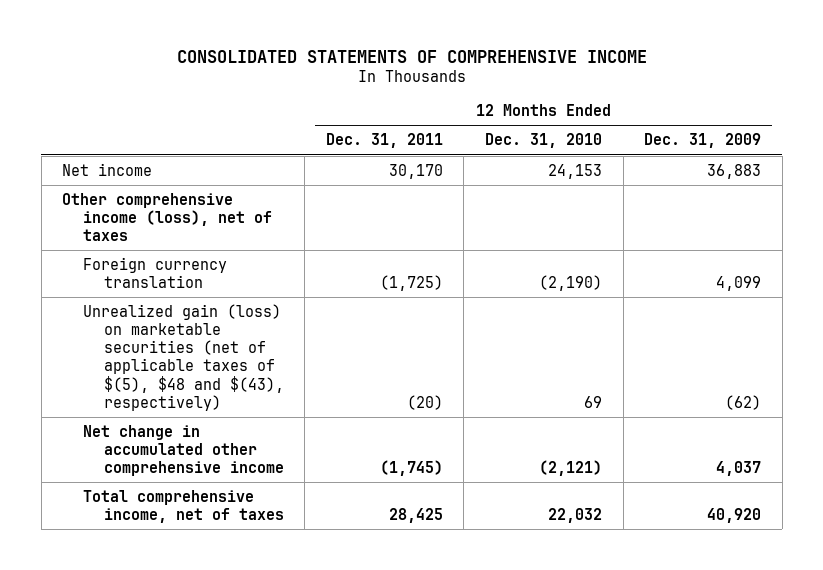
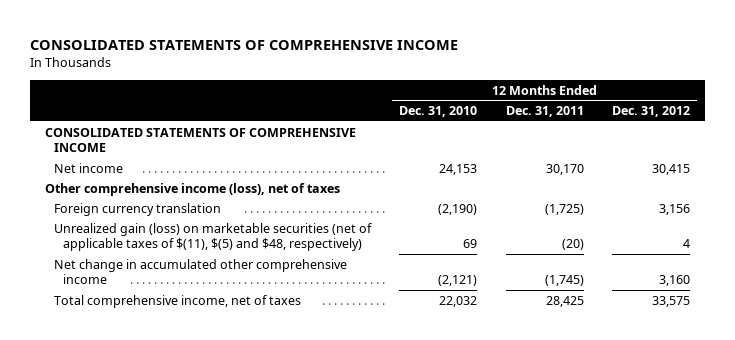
[644,133,762,149] Dec. 31, 2009 -> none
none -> [612,106,691,118] Dec. 31, 2012
none -> [44,127,356,153] CONSOLIDATED STATEMENTS OF COMPREHENSIVE INCOME
[82,303,284,411] Unrealized gain (loss) on marketable securities (net of applicable taxes of $(5), $48 and $(43), respectively) -> [53,222,372,252] Unrealized gain (loss) on marketable securities (net of applicable taxes of $(11), $(5) and $48, respectively)

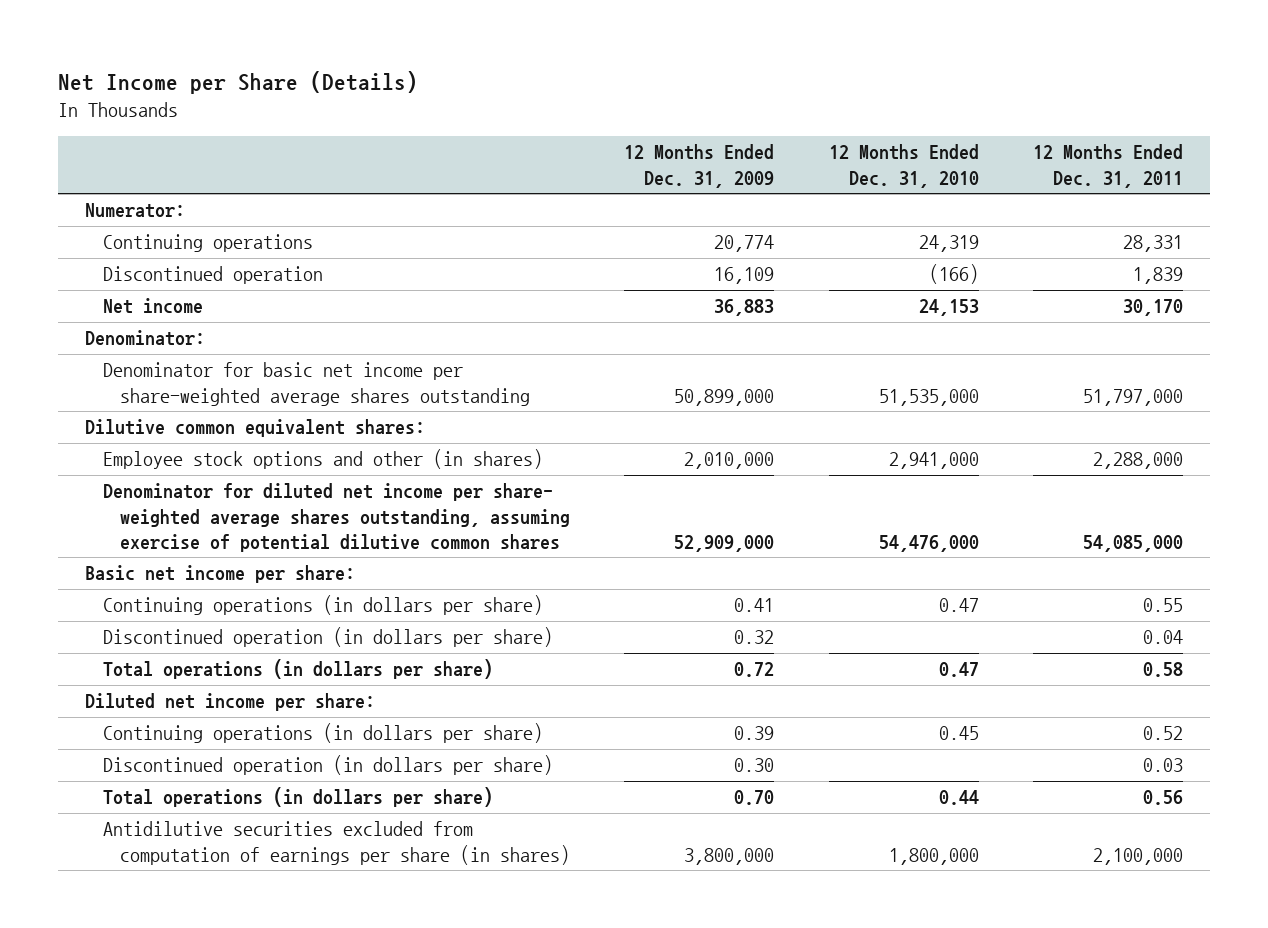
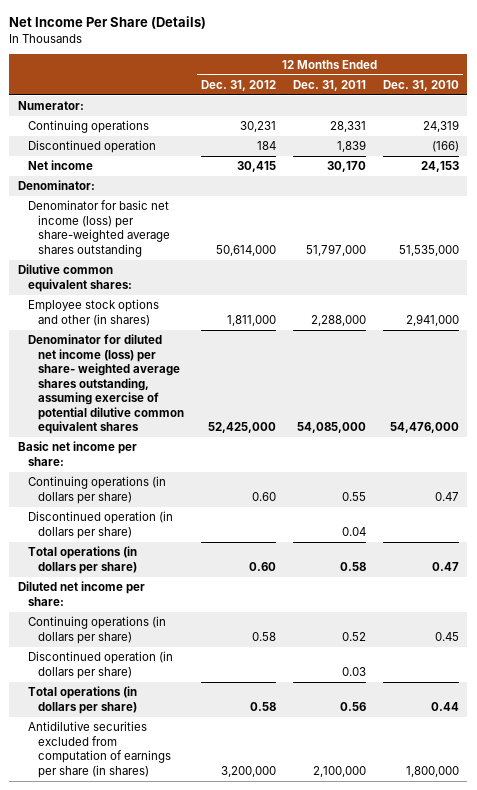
[57,70,418,94] Net Income per Share (Details) -> [9,16,207,30] Net Income Per Share (Details)
[624,144,775,188] 12 Months Ended Dec. 31, 2009 -> none
none -> [200,79,276,91] Dec. 31, 2012
[102,362,531,406] Denominator for basic net income per share-weighted average shares outstanding -> [27,200,171,257] Denominator for basic net income (loss) per share-weighted average shares outstanding
[102,483,571,552] Denominator for diluted net income per share- weighted average shares outstanding, assuming exercise of potential dilutive common shares -> [27,334,185,434] Denominator for diluted net income (loss) per share- weighted average shares outstanding, assuming exercise of potential dilutive common equivalent shares

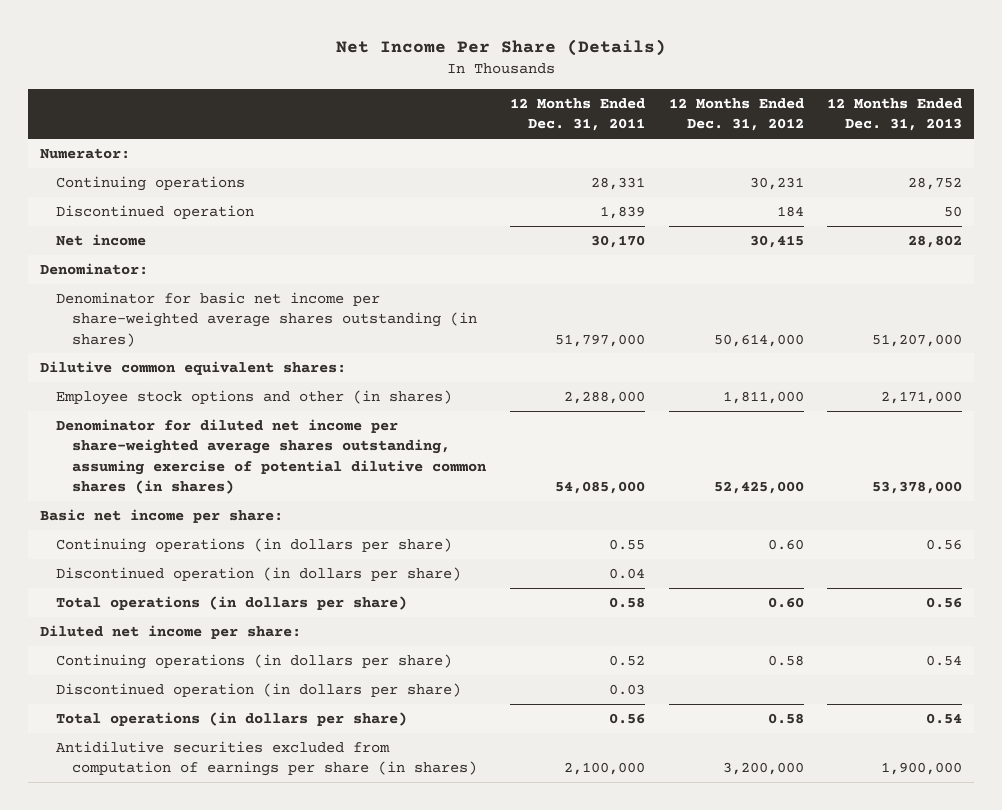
[382,79,459,91] Dec. 31, 2010 -> none
none -> [827,97,963,132] 12 Months Ended Dec. 31, 2013
[27,200,171,257] Denominator for basic net income (loss) per share-weighted average shares outstanding -> [55,291,478,347] Denominator for basic net income per share-weighted average shares outstanding (in shares)
[27,334,185,434] Denominator for diluted net income (loss) per share- weighted average shares outstanding, assuming exercise of potential dilutive common equivalent shares -> [55,418,488,494] Denominator for diluted net income per share-weighted average shares outstanding, assuming exercise of potential dilutive common shares (in shares)

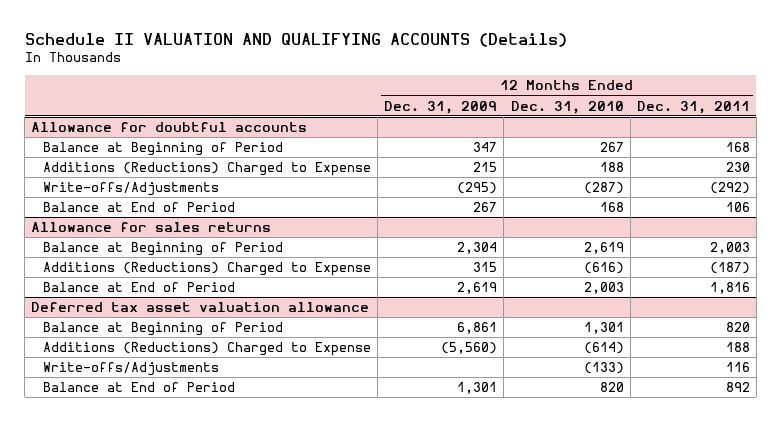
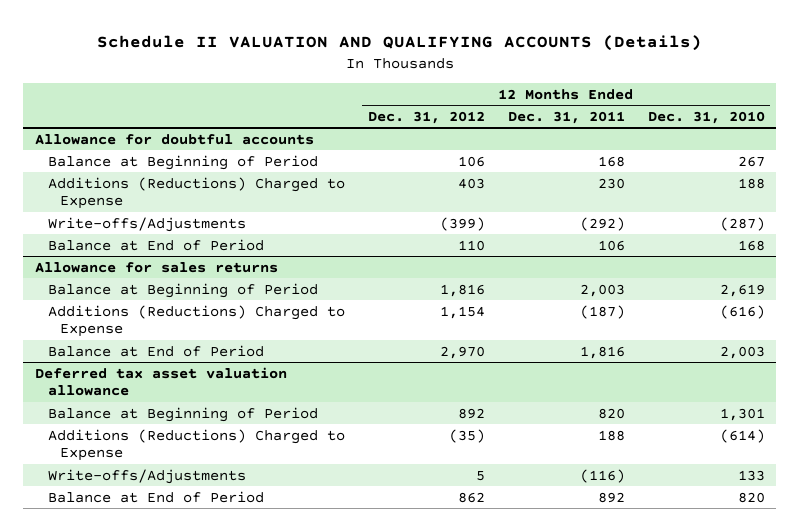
[384,100,498,114] Dec. 31, 2009 -> none
none -> [367,110,485,124] Dec. 31, 2012
[583,362,624,375] (133) -> [737,469,765,481] 133
[725,362,750,373] 116 -> [579,468,625,483] (116)

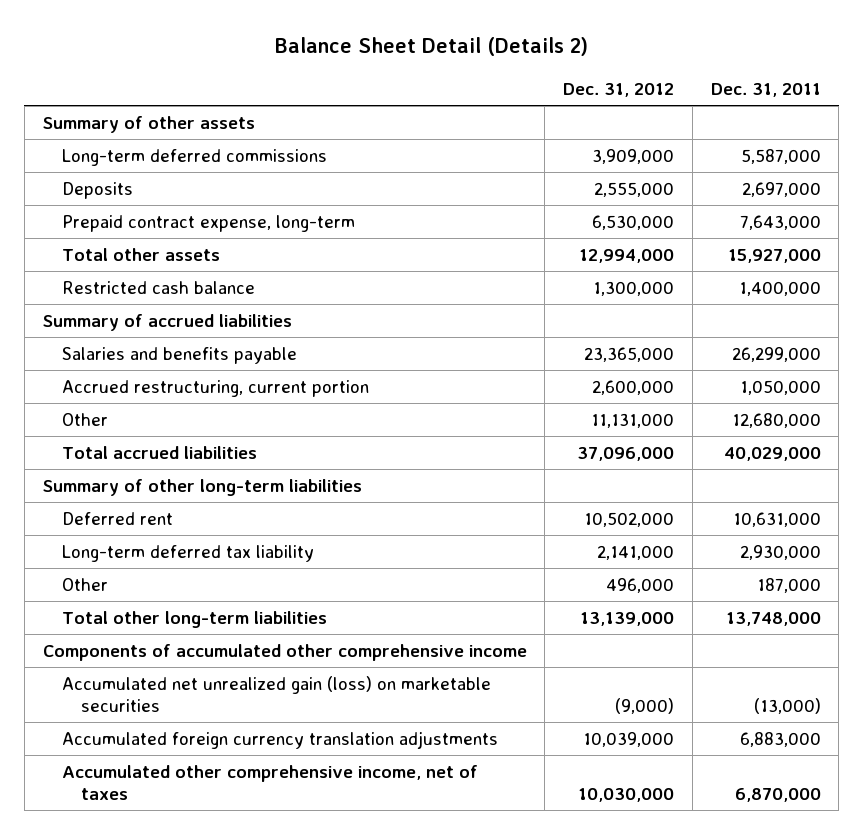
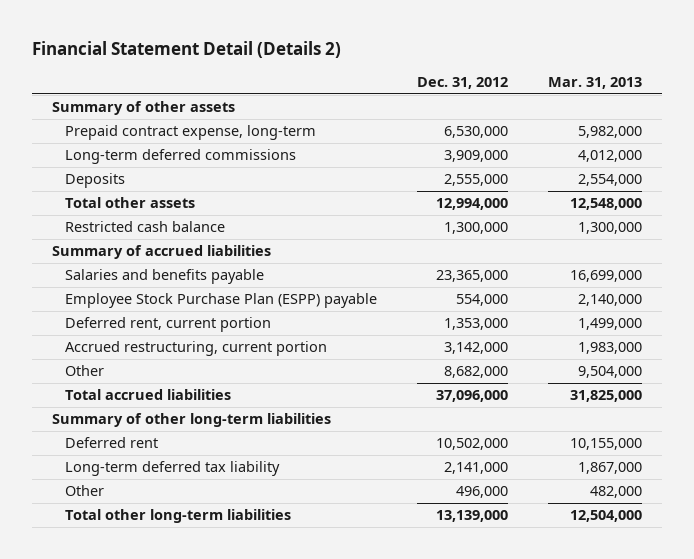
[274,37,588,57] Balance Sheet Detail (Details 2) -> [31,40,341,58] Financial Statement Detail (Details 2)
[710,83,821,98] Dec. 31, 2011 -> none
none -> [547,76,642,89] Mar. 31, 2013
[61,215,355,233] Prepaid contract expense, long-term -> [64,125,316,141] Prepaid contract expense, long-term
none -> [64,293,377,309] Employee Stock Purchase Plan (ESPP) payable
none -> [64,317,271,333] Deferred rent, current portion
[592,380,675,396] 2,600,000 -> [443,342,508,355] 3,142,000
[591,413,675,429] 11,131,000 -> [443,366,508,379] 8,682,000
[42,644,527,662] Components of accumulated other comprehensive income -> none
[61,676,491,713] Accumulated net unrealized gain (loss) on marketable securities -> none
[61,731,498,750] Accumulated foreign currency translation adjustments -> none
[61,765,478,801] Accumulated other comprehensive income, net of taxes -> none

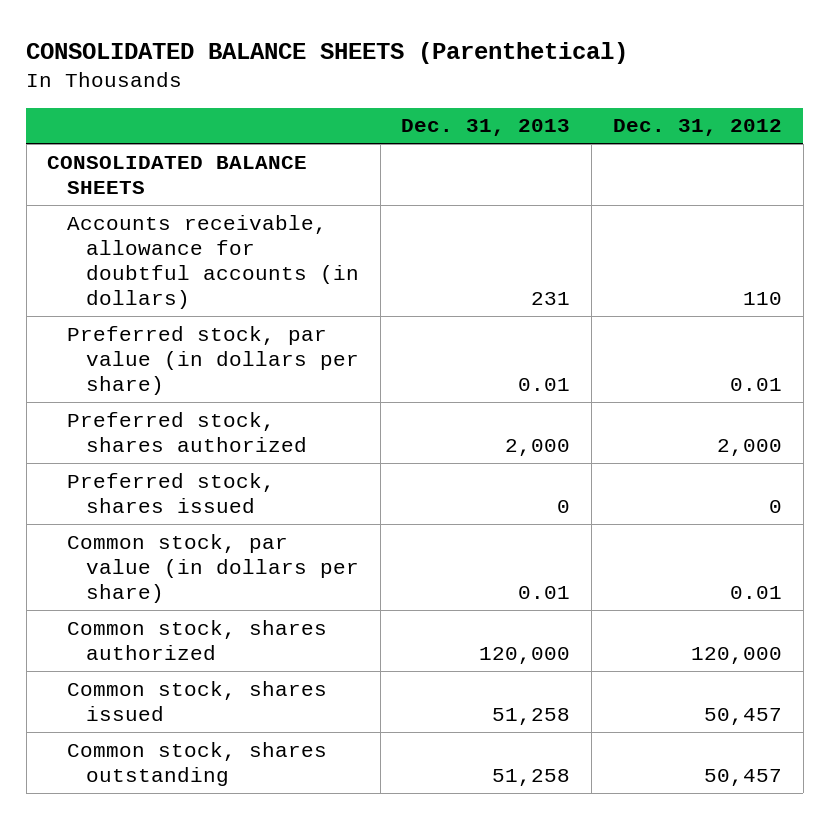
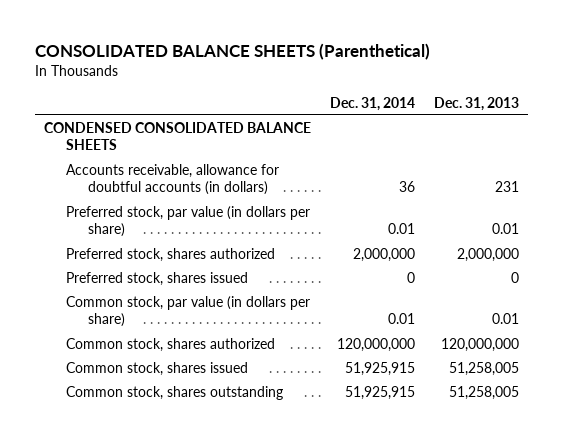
[612,119,782,137] Dec. 31, 2012 -> none
none -> [330,96,416,111] Dec. 31, 2014
[47,155,308,194] CONSOLIDATED BALANCE SHEETS -> [44,122,312,151] CONDENSED CONSOLIDATED BALANCE SHEETS
[505,438,571,456] 2,000 -> [456,248,519,263] 2,000,000
[479,646,571,664] 120,000 -> [440,338,519,353] 120,000,000
[492,707,571,725] 51,258 -> [448,362,519,377] 51,258,005
[492,768,571,786] 51,258 -> [448,386,519,401] 51,258,005

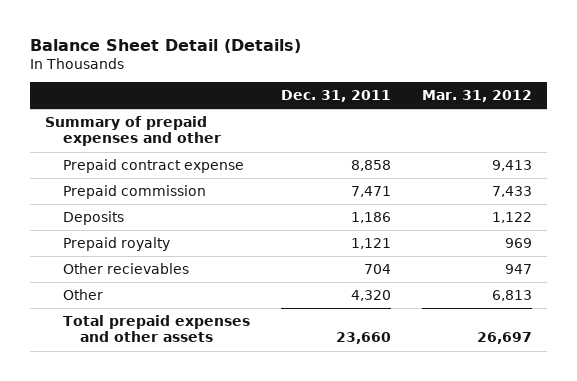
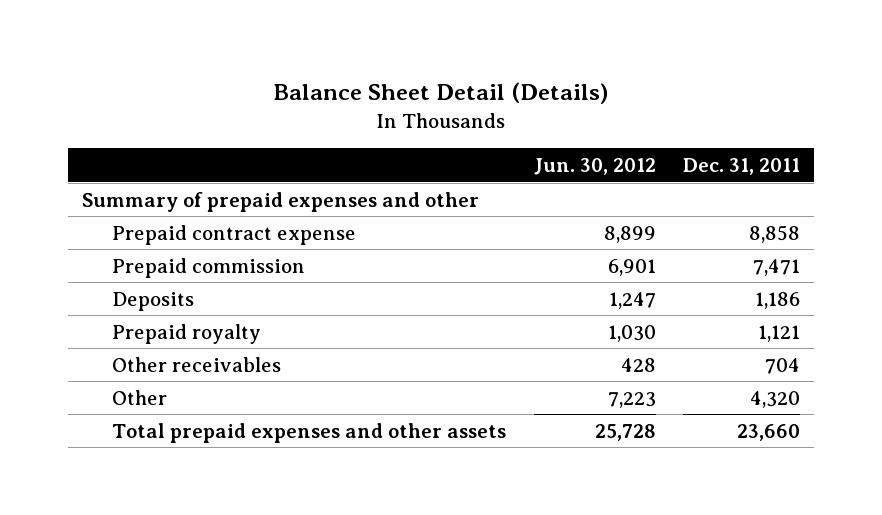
[421,90,532,103] Mar. 31, 2012 -> none
none -> [533,158,656,176] Jun. 30, 2012
[62,263,189,275] Other recievables -> [112,356,282,372] Other receivables

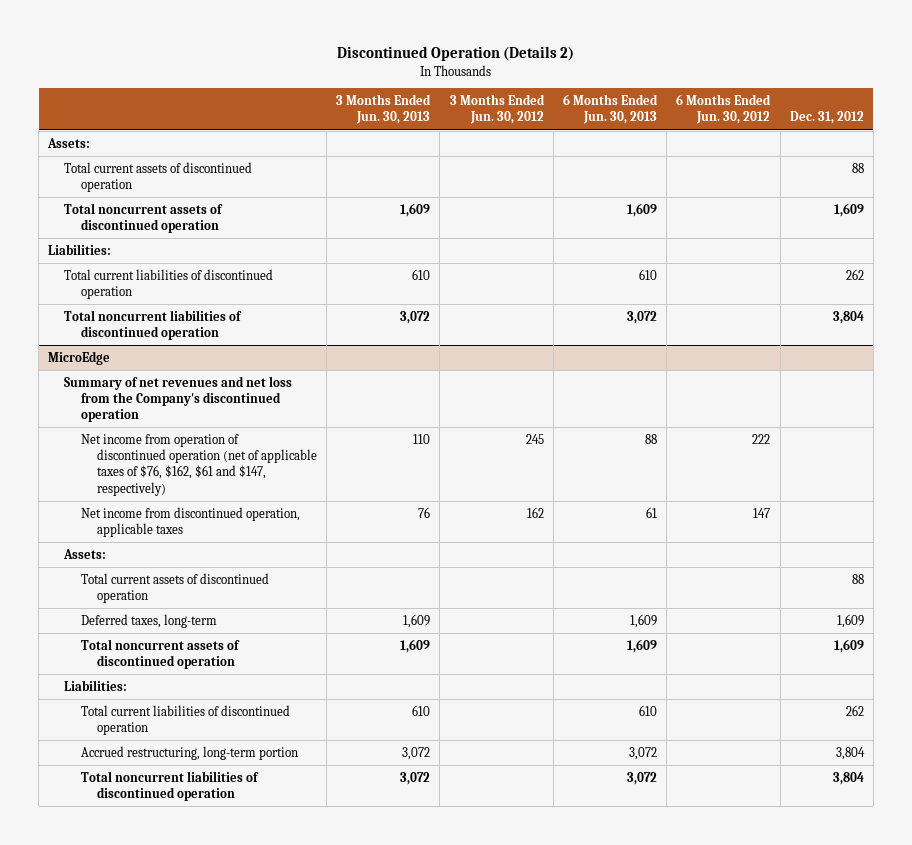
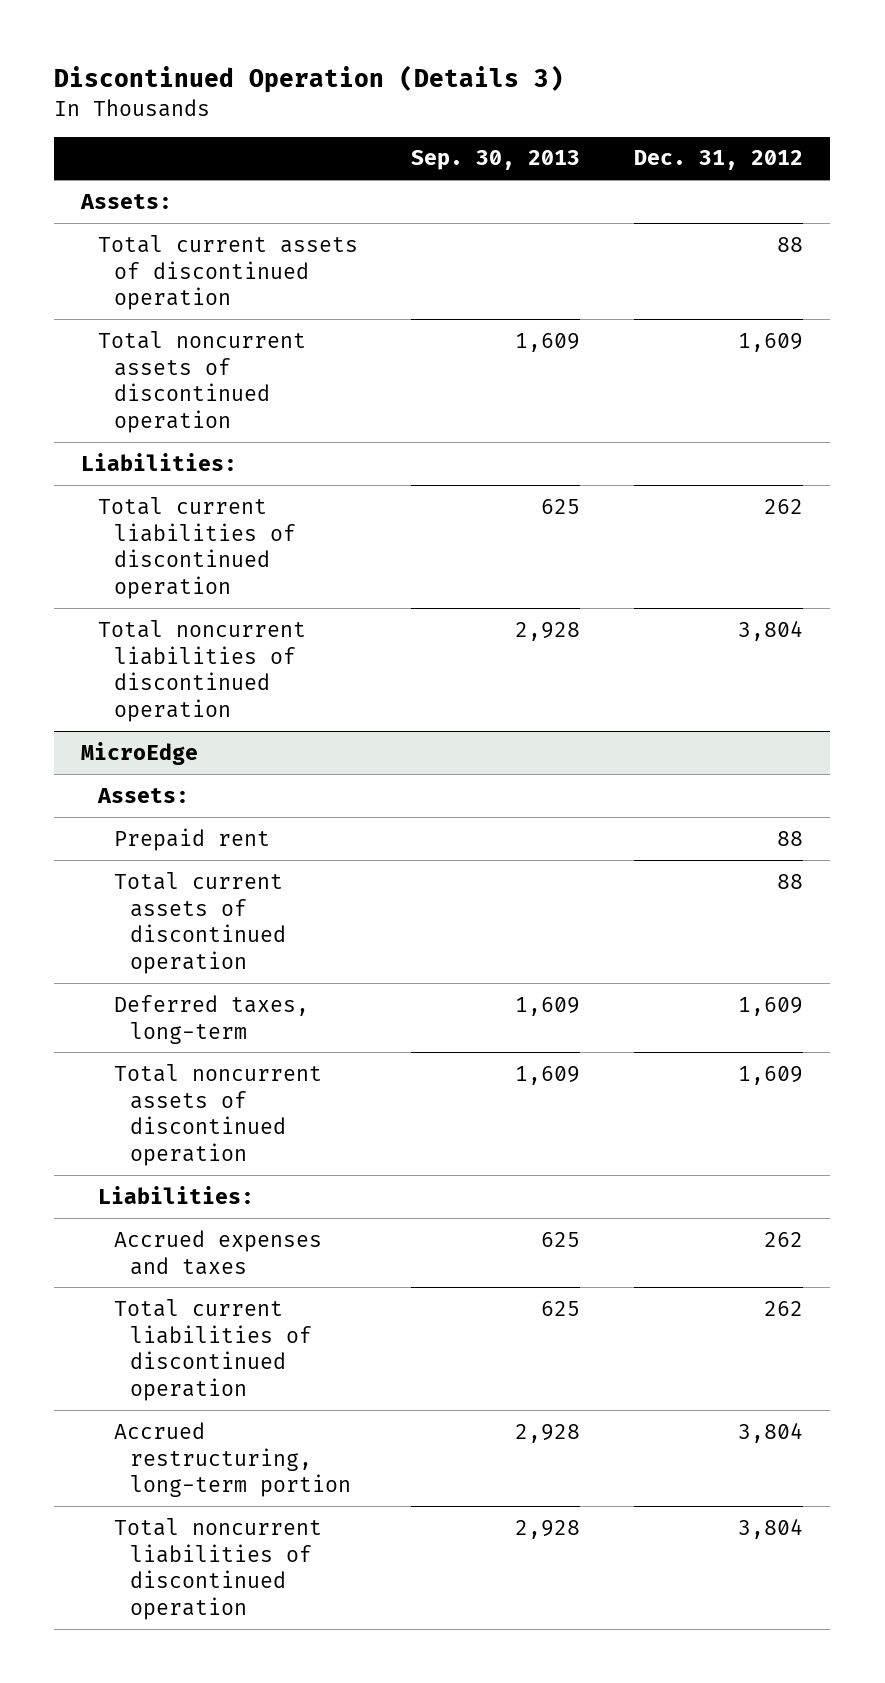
[336,46,574,62] Discontinued Operation (Details 2) -> [54,65,565,94] Discontinued Operation (Details 3)
[336,94,432,125] 3 Months Ended Jun. 30, 2013 -> none
[449,94,545,125] 3 Months Ended Jun. 30, 2012 -> none
[562,94,658,125] 6 Months Ended Jun. 30, 2013 -> none
[676,94,772,125] 6 Months Ended Jun. 30, 2012 -> none
none -> [411,150,581,171] Sep. 30, 2013
[64,375,293,423] Summary of net revenues and net loss from the Company's discontinued operation -> none
[80,433,317,496] Net income from operation of discontinued operation (net of applicable taxes of $76, $162, $61 and $147, respectively) -> none
[80,506,300,538] Net income from discontinued operation, applicable taxes -> none
none -> [113,827,270,851] Prepaid rent
none -> [113,1229,322,1275] Accrued expenses and taxes

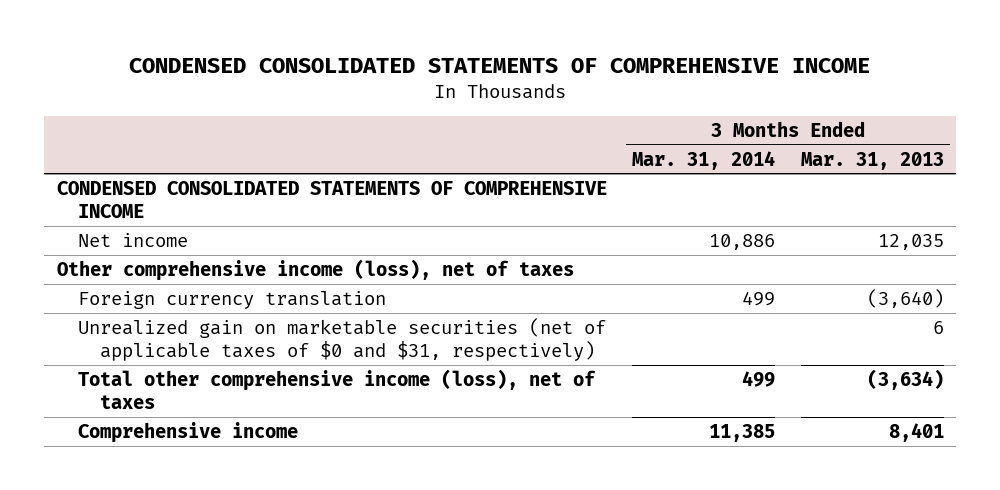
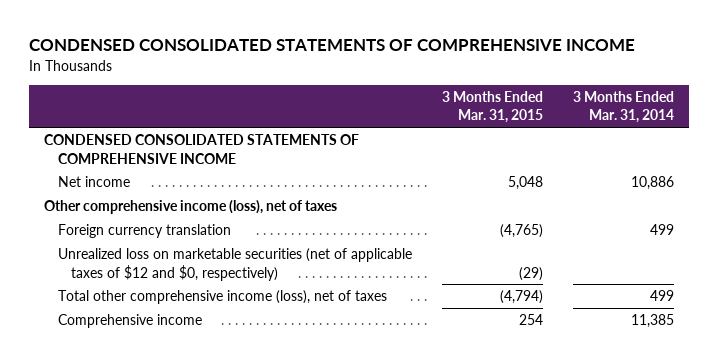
[800,151,944,170] Mar. 31, 2013 -> none
none -> [441,91,543,124] 3 Months Ended Mar. 31, 2015
[78,317,607,362] Unrealized gain on marketable securities (net of applicable taxes of $0 and $31, respectively) -> [57,248,412,281] Unrealized loss on marketable securities (net of applicable taxes of $12 and $0, respectively)

